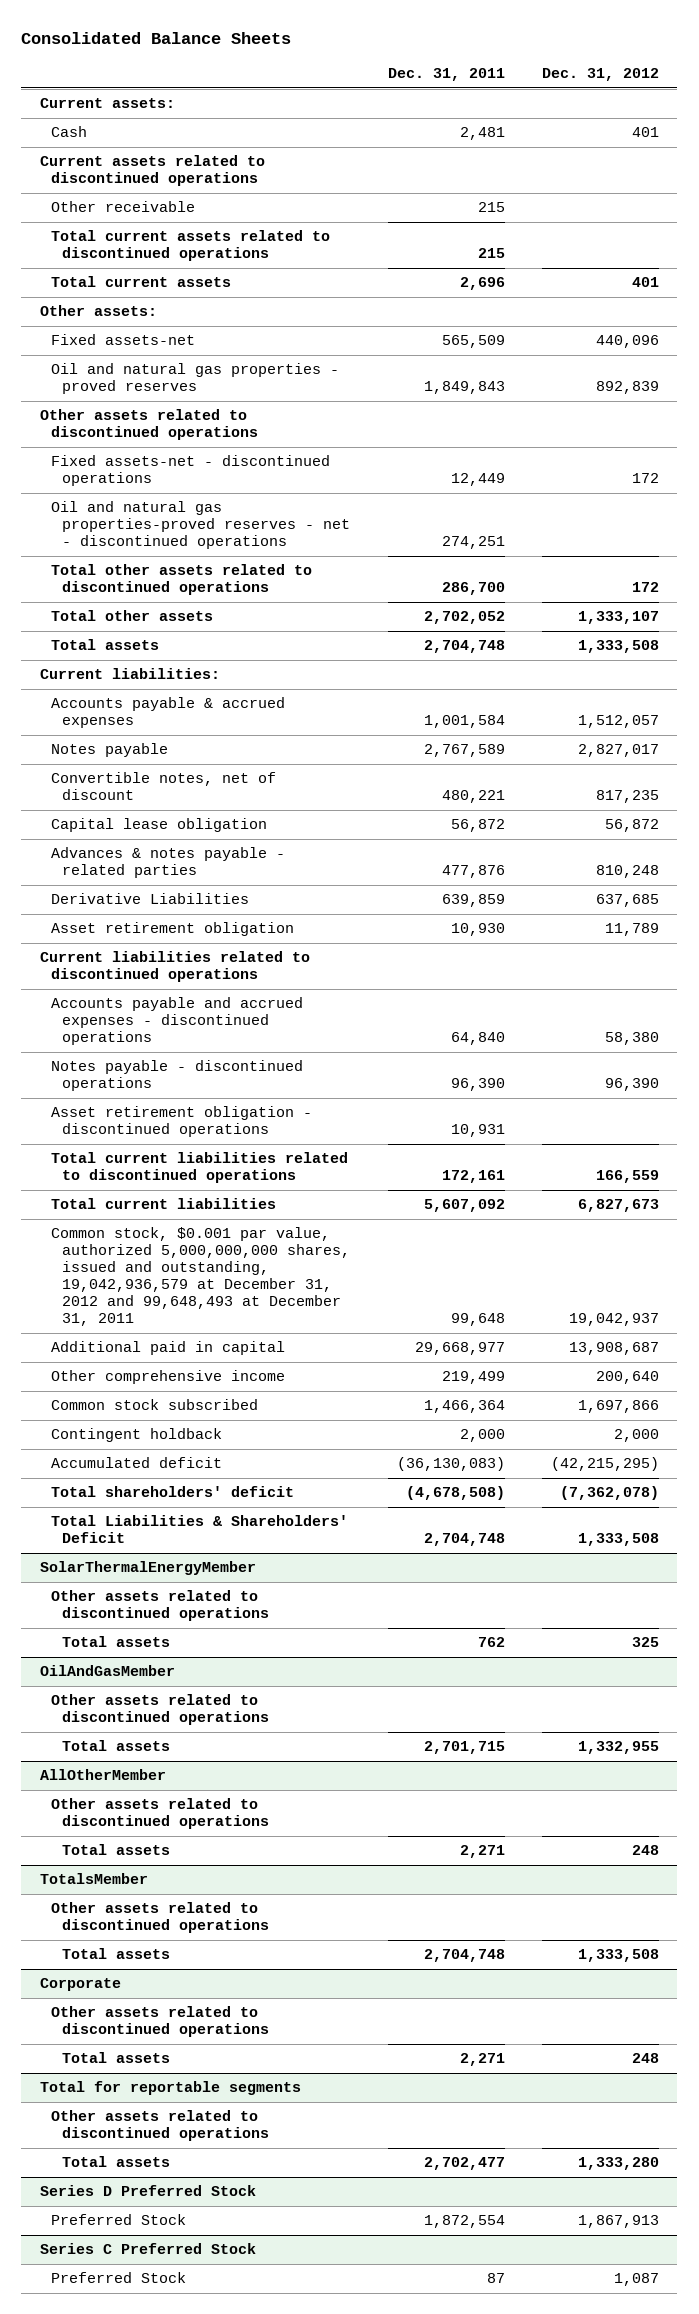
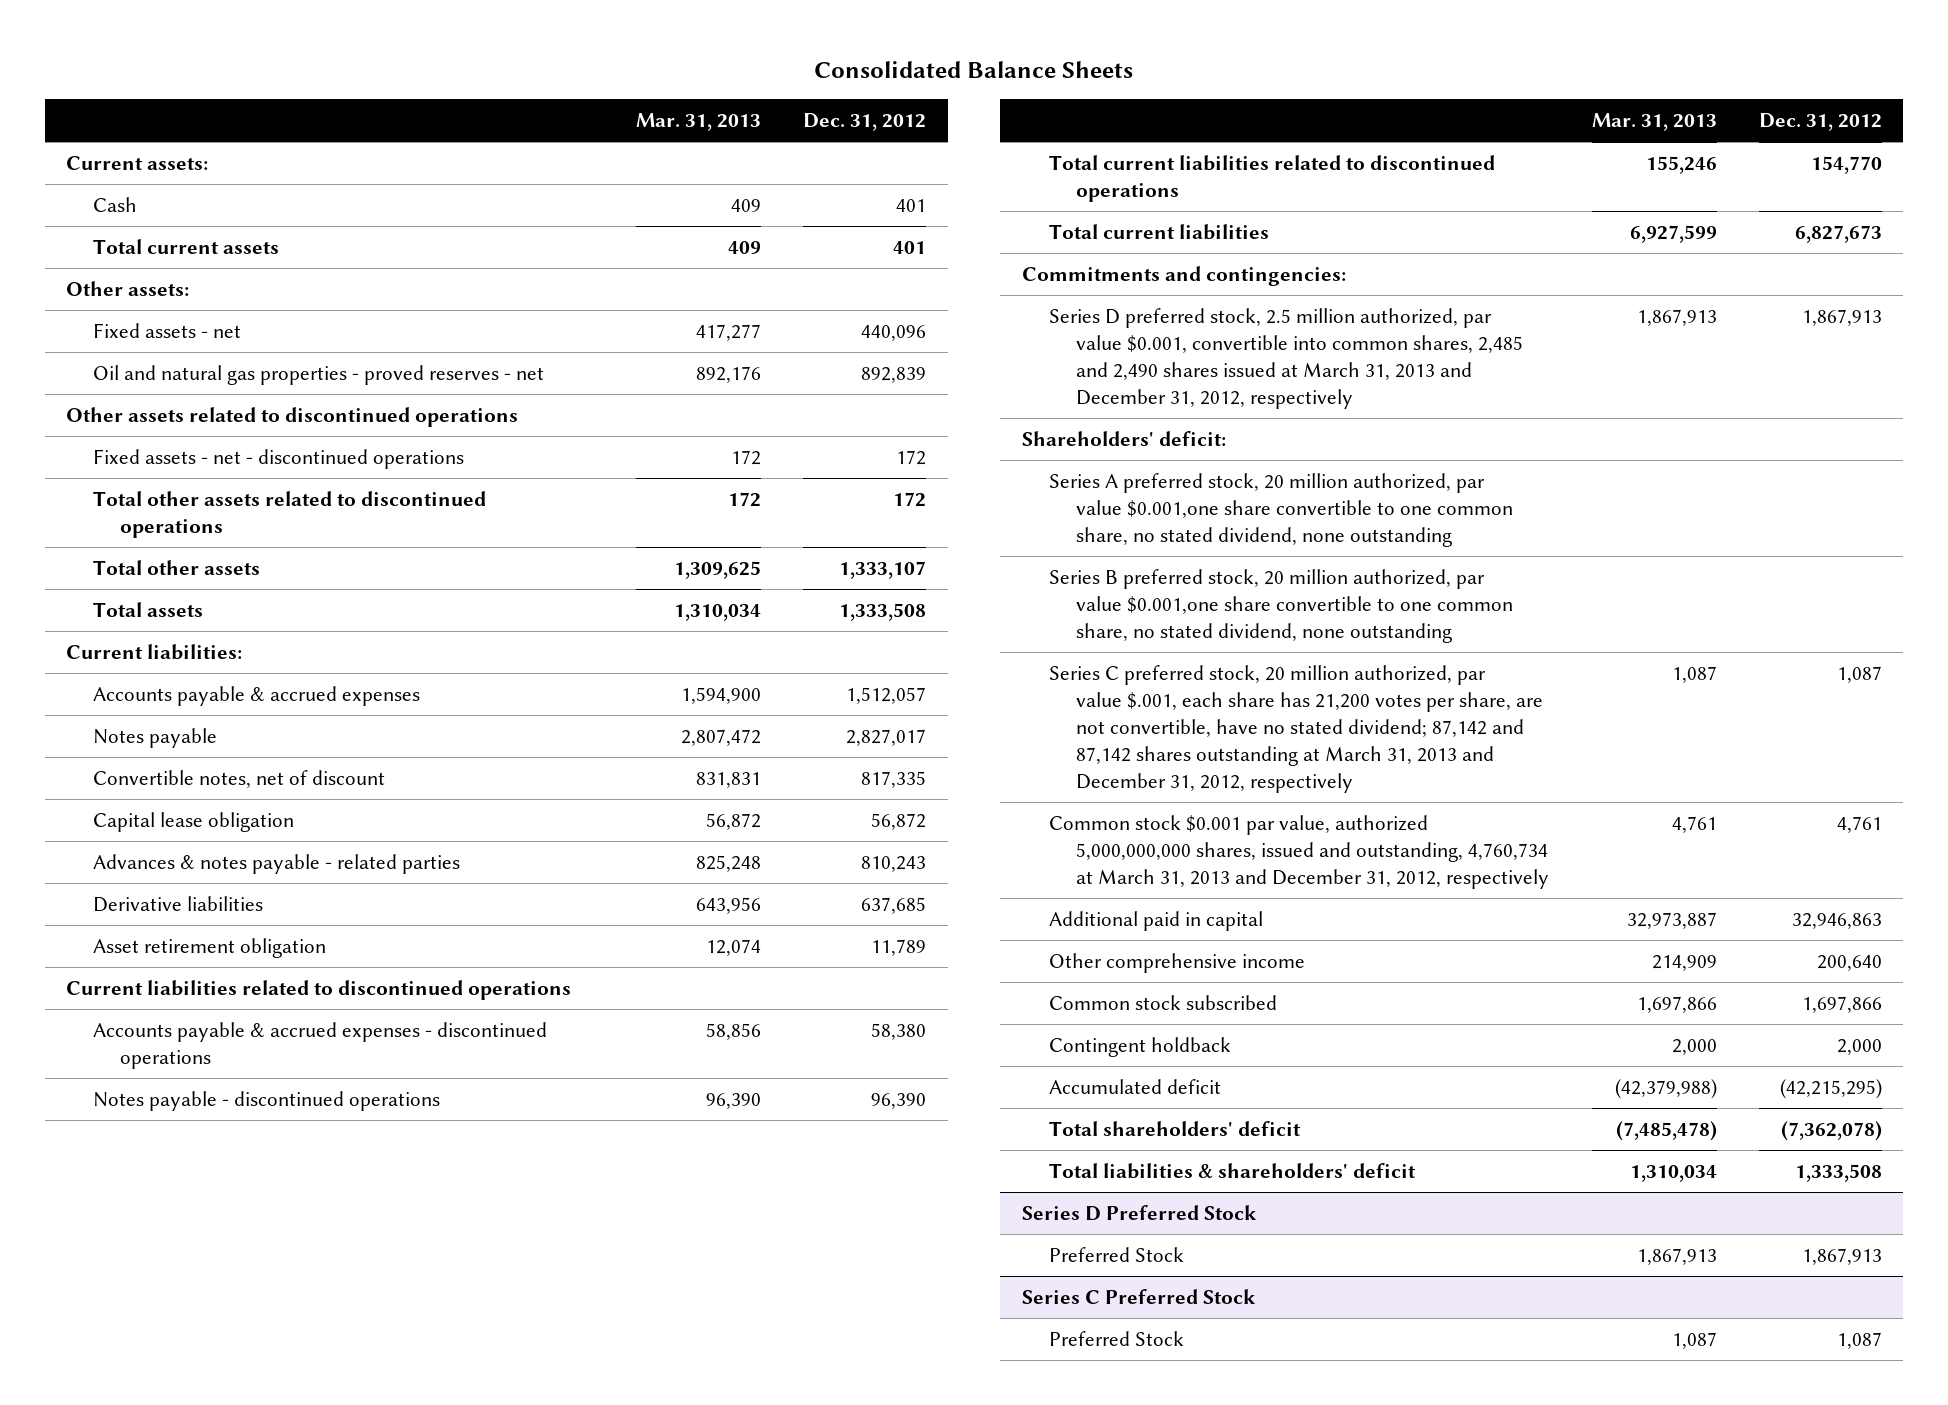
[387,68,505,82] Dec. 31, 2011 -> none
none -> [635,112,761,131] Mar. 31, 2013
[39,155,265,187] Current assets related to discontinued operations -> none
[51,201,196,213] Other receivable -> none
[51,230,331,262] Total current assets related to discontinued operations -> none
[51,334,196,346] Fixed assets-net -> [93,323,242,339] Fixed assets - net
[51,363,340,395] Oil and natural gas properties - proved reserves -> [93,365,545,386] Oil and natural gas properties - proved reserves - net
[51,501,351,550] Oil and natural gas properties-proved reserves - net - discontinued operations -> none
[51,455,331,487] Fixed assets-net - discontinued operations -> [93,449,465,470] Fixed assets - net - discontinued operations
[595,790,659,804] 817,235 -> [861,771,927,789] 817,335
[595,865,659,879] 810,248 -> [861,856,927,873] 810,243
[51,893,250,905] Derivative Liabilities -> [93,896,264,913] Derivative liabilities
[51,997,304,1046] Accounts payable and accrued expenses - discontinued operations -> [93,1022,548,1070] Accounts payable & accrued expenses - discontinued operations
[51,1106,313,1138] Asset retirement obligation - discontinued operations -> none
[595,1170,659,1184] 166,559 -> [1811,156,1883,175] 154,770
none -> [1021,266,1346,287] Commitments and contingencies:
none -> [1048,308,1524,409] Series D preferred stock, 2.5 million authorized, par value $0.001, convertible into common shares, 2,485 and 2,490 shares issued at March 31, 2013 and December 31, 2012, respectively
none -> [1021,431,1226,447] Shareholders' deficit:
none -> [1048,473,1514,547] Series A preferred stock, 20 million authorized, par value $0.001,one share convertible to one common share, no stated dividend, none outstanding
none -> [1048,569,1514,643] Series B preferred stock, 20 million authorized, par value $0.001,one share convertible to one common share, no stated dividend, none outstanding
none -> [1048,665,1544,793] Series C preferred stock, 20 million authorized, par value $.001, each share has 21,200 votes per share, are not convertible, have no stated dividend; 87,142 and 87,142 shares outstanding at March 31, 2013 and December 31, 2012, respectively
[51,1227,351,1327] Common stock, $0.001 par value, authorized 5,000,000,000 shares, issued and outstanding, 19,042,936,579 at December 31, 2012 and 99,648,493 at December 31, 2011 -> [1048,815,1550,889] Common stock $0.001 par value, authorized 5,000,000,000 shares, issued and outstanding, 4,760,734 at March 31, 2013 and December 31, 2012, respectively
[568,1313,659,1327] 19,042,937 -> [1837,816,1883,834] 4,761
[568,1342,659,1356] 13,908,687 -> [1792,913,1883,930] 32,946,863
[39,1561,256,1576] SolarThermalEnergyMember -> none
[51,1590,270,1622] Other assets related to discontinued operations -> none
[62,1636,171,1648] Total assets -> none
[39,1665,175,1677] OilAndGasMember -> none
[51,1694,270,1726] Other assets related to discontinued operations -> none
[62,1740,171,1752] Total assets -> none
[39,1769,166,1781] AllOtherMember -> none
[51,1798,270,1830] Other assets related to discontinued operations -> none
[62,1844,171,1856] Total assets -> none
[39,1873,148,1885] TotalsMember -> none
[51,1902,270,1934] Other assets related to discontinued operations -> none
[62,1948,171,1960] Total assets -> none
[39,1978,121,1992] Corporate -> none
[51,2006,270,2038] Other assets related to discontinued operations -> none
[62,2052,171,2064] Total assets -> none
[39,2081,301,2096] Total for reportable segments -> none
[51,2110,270,2142] Other assets related to discontinued operations -> none
[62,2156,171,2168] Total assets -> none
[51,1515,349,1544] Total Liabilities & Shareholders' Deficit -> [1048,1163,1416,1180] Total liabilities & shareholders' deficit

